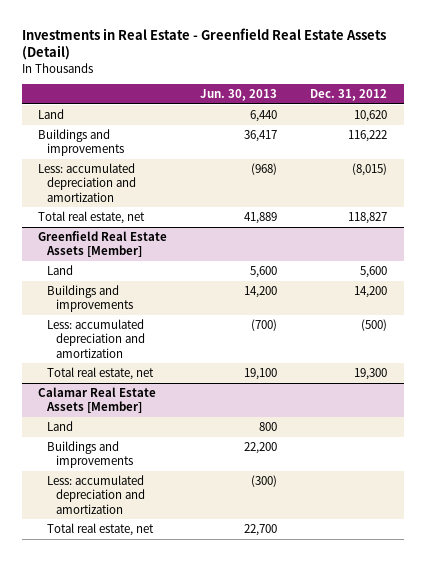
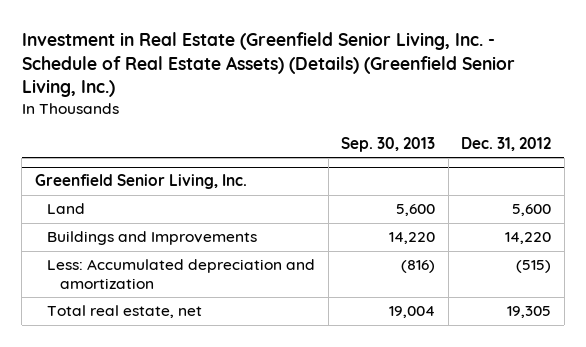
[21,27,386,61] Investments in Real Estate - Greenfield Real Estate Assets (Detail) -> [21,31,515,98] Investment in Real Estate (Greenfield Senior Living, Inc. - Schedule of Real Estate Assets) (Details) (Greenfield Senior Living, Inc.)
[200,89,278,102] Jun. 30, 2013 -> none
none -> [341,136,436,152] Sep. 30, 2013
[38,109,65,120] Land -> none
[38,129,125,157] Buildings and improvements -> none
[38,163,137,202] Less: accumulated depreciation and amortization -> none
[38,211,146,225] Total real estate, net -> none
[38,231,168,258] Greenfield Real Estate Assets [Member] -> none
none -> [34,174,247,190] Greenfield Senior Living, Inc.
[38,387,157,414] Calamar Real Estate Assets [Member] -> none
[47,421,74,432] Land -> none
[47,441,133,469] Buildings and improvements -> none
[47,475,145,514] Less: accumulated depreciation and amortization -> none
[47,523,155,537] Total real estate, net -> none
[47,285,133,313] Buildings and improvements -> [47,231,258,246] Buildings and Improvements
[354,286,388,299] 14,200 -> [505,232,552,245] 14,220
[47,319,145,358] Less: accumulated depreciation and amortization -> [47,259,316,289] Less: Accumulated depreciation and amortization
[361,319,388,332] (500) -> [516,260,552,274] (515)
[354,368,388,381] 19,300 -> [507,306,552,319] 19,305

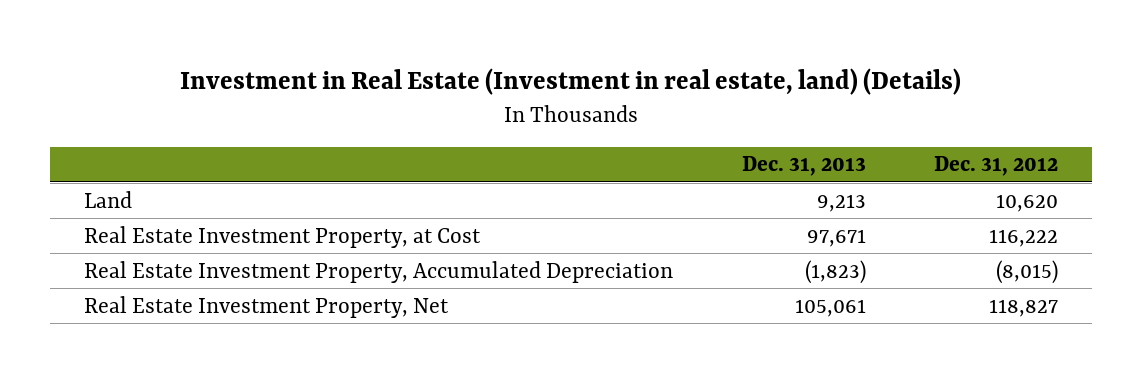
[21,31,515,98] Investment in Real Estate (Greenfield Senior Living, Inc. - Schedule of Real Estate Assets) (Details) (Greenfield Senior Living, Inc.) -> [180,67,962,95] Investment in Real Estate (Investment in real estate, land) (Details)
[341,136,436,152] Sep. 30, 2013 -> none
none -> [741,156,866,177] Dec. 31, 2013
[34,174,247,190] Greenfield Senior Living, Inc. -> none
[47,231,258,246] Buildings and Improvements -> none
[512,204,552,217] 5,600 -> [995,193,1058,212] 10,620
none -> [84,225,482,248] Real Estate Investment Property, at Cost
[47,259,316,289] Less: Accumulated depreciation and amortization -> [84,260,674,283] Real Estate Investment Property, Accumulated Depreciation
[516,260,552,274] (515) -> [995,259,1058,284] (8,015)
[47,305,203,319] Total real estate, net -> [84,295,450,318] Real Estate Investment Property, Net
[507,306,552,319] 19,305 -> [988,298,1058,317] 118,827

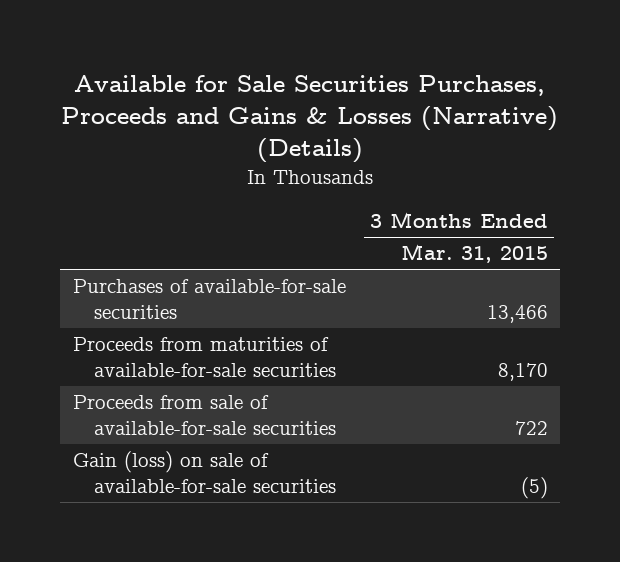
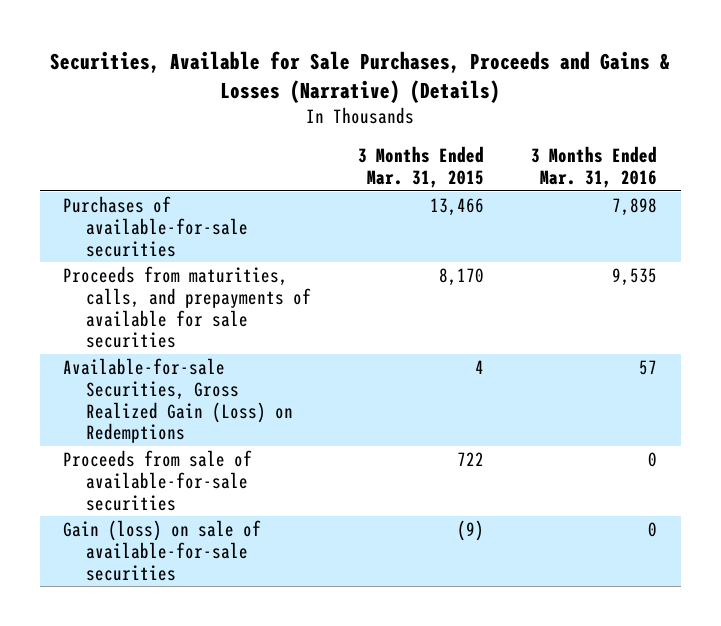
[61,75,559,164] Available for Sale Securities Purchases, Proceeds and Gains & Losses (Narrative) (Details) -> [50,50,671,104] Securities, Available for Sale Purchases, Proceeds and Gains & Losses (Narrative) (Details)
none -> [531,146,658,189] 3 Months Ended Mar. 31, 2016
[72,337,337,378] Proceeds from maturities of available-for-sale securities -> [63,266,312,349] Proceeds from maturities, calls, and prepayments of available for sale securities
none -> [63,358,294,444] Available-for-sale Securities, Gross Realized Gain (Loss) on Redemptions
[520,477,548,500] (5) -> [457,520,485,542] (9)

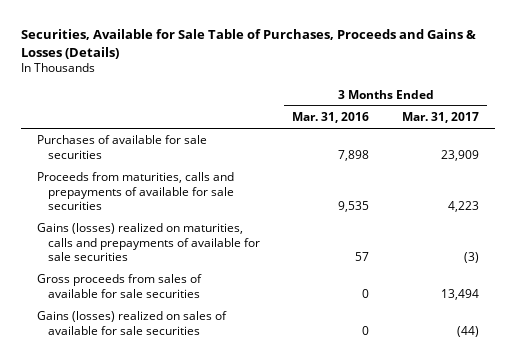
[50,50,671,104] Securities, Available for Sale Purchases, Proceeds and Gains & Losses (Narrative) (Details) -> [21,28,477,59] Securities, Available for Sale Table of Purchases, Proceeds and Gains & Losses (Details)
[358,146,485,189] 3 Months Ended Mar. 31, 2015 -> none
none -> [402,112,480,124] Mar. 31, 2017
[63,196,249,257] Purchases of available-for-sale securities -> [37,135,208,159] Purchases of available for sale securities
[63,266,312,349] Proceeds from maturities, calls, and prepayments of available for sale securities -> [37,172,235,210] Proceeds from maturities, calls and prepayments of available for sale securities
[63,358,294,444] Available-for-sale Securities, Gross Realized Gain (Loss) on Redemptions -> [37,223,260,261] Gains (losses) realized on maturities, calls and prepayments of available for sale securities
[63,450,253,511] Proceeds from sale of available-for-sale securities -> [37,274,203,298] Gross proceeds from sales of available for sale securities
[63,520,262,581] Gain (loss) on sale of available-for-sale securities -> [37,311,228,335] Gains (losses) realized on sales of available for sale securities

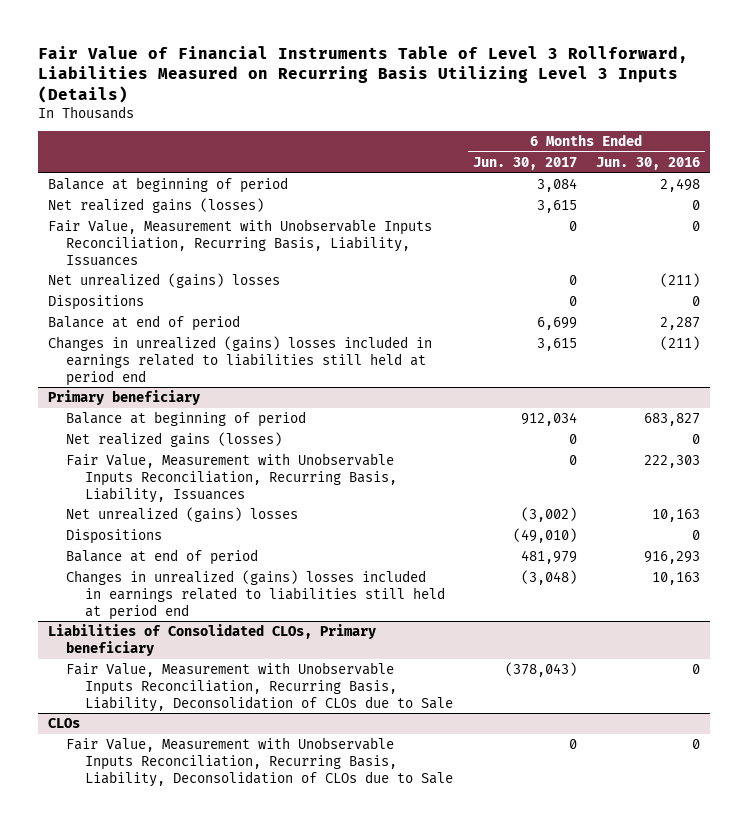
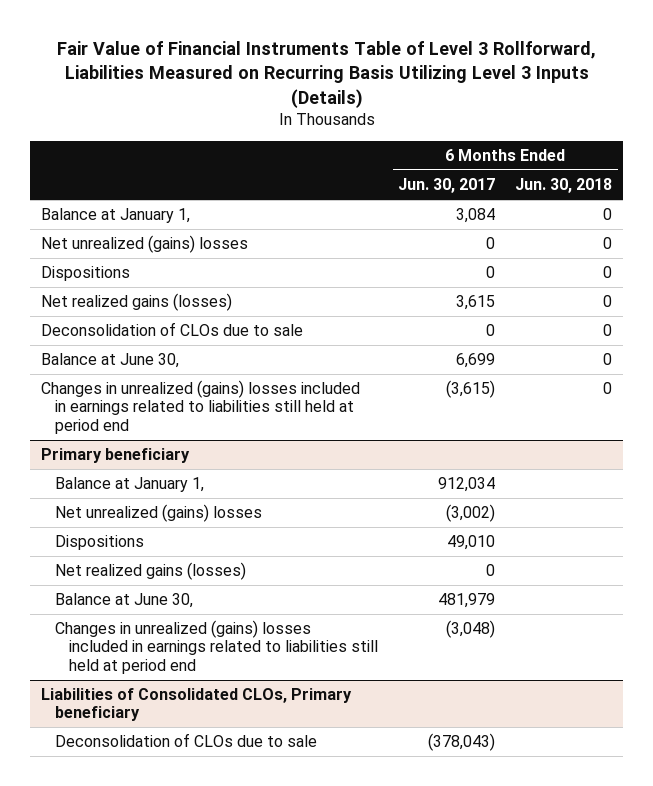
[596,156,701,170] Jun. 30, 2016 -> none
none -> [515,178,613,194] Jun. 30, 2018
[47,219,432,266] Fair Value, Measurement with Unobservable Inputs Reconciliation, Recurring Basis, Liability, Issuances -> none
[47,177,288,194] Balance at beginning of period -> [40,208,190,224] Balance at January 1,
[47,198,264,214] Net realized gains (losses) -> [40,293,232,312] Net realized gains (losses)
none -> [40,322,303,337] Deconsolidation of CLOs due to sale
[47,315,240,332] Balance at end of period -> [40,353,179,369] Balance at June 30,
[536,338,577,352] 3,615 -> [446,380,496,399] (3,615)
[66,453,398,503] Fair Value, Measurement with Unobservable Inputs Reconciliation, Recurring Basis, Liability, Issuances -> none
[66,411,307,428] Balance at beginning of period -> [54,477,204,493] Balance at January 1,
[512,528,577,544] (49,010) -> [447,535,496,551] 49,010
[66,432,283,448] Net realized gains (losses) -> [54,562,246,581] Net realized gains (losses)
[66,549,259,566] Balance at end of period -> [54,593,193,609] Balance at June 30,
[47,718,80,729] CLOs -> none
[66,737,454,787] Fair Value, Measurement with Unobservable Inputs Reconciliation, Recurring Basis, Liability, Deconsolidation of CLOs due to Sale -> none
[66,662,454,712] Fair Value, Measurement with Unobservable Inputs Reconciliation, Recurring Basis, Liability, Deconsolidation of CLOs due to Sale -> [54,733,317,748] Deconsolidation of CLOs due to sale

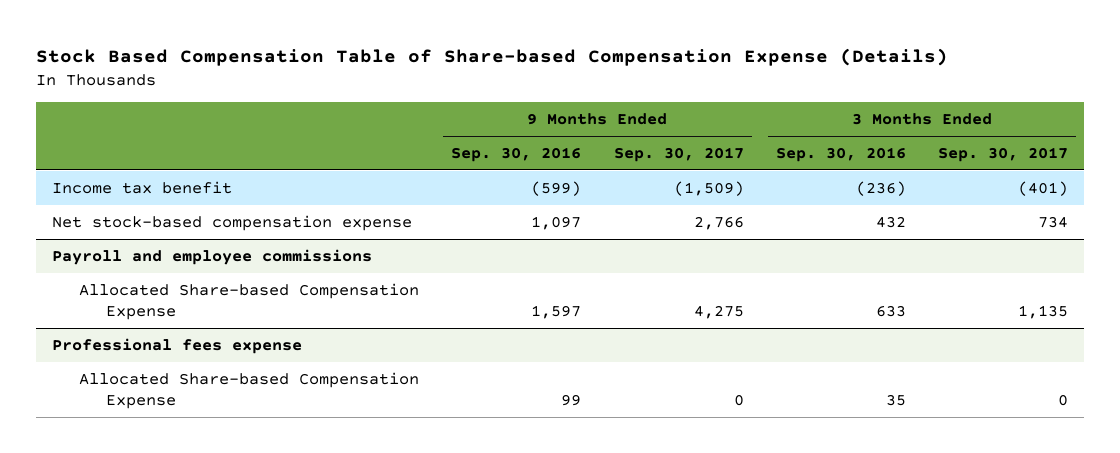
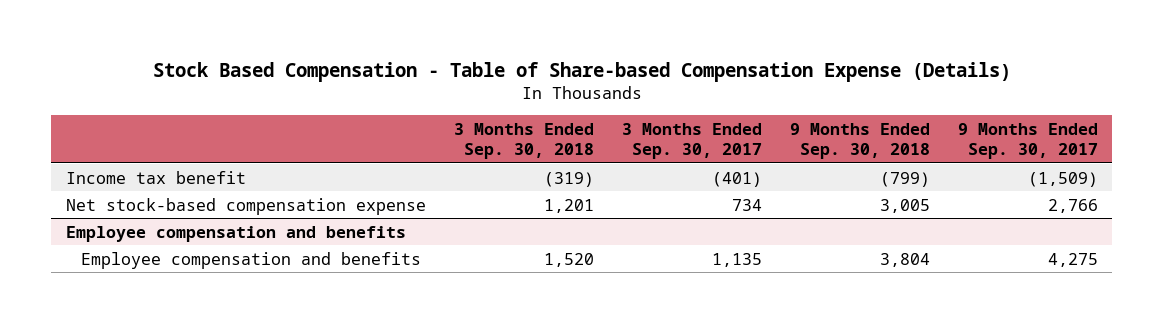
[35,48,948,67] Stock Based Compensation Table of Share-based Compensation Expense (Details) -> [152,61,1011,82] Stock Based Compensation - Table of Share-based Compensation Expense (Details)
[451,146,582,162] Sep. 30, 2016 -> none
[775,146,906,162] Sep. 30, 2016 -> none
none -> [453,122,594,159] 3 Months Ended Sep. 30, 2018
none -> [790,122,931,159] 9 Months Ended Sep. 30, 2018
[51,337,302,354] Professional fees expense -> none
[79,371,420,410] Allocated Share-based Compensation Expense -> none
[51,248,372,265] Payroll and employee commissions -> [65,225,406,242] Employee compensation and benefits
[79,282,420,321] Allocated Share-based Compensation Expense -> [81,251,422,269] Employee compensation and benefits

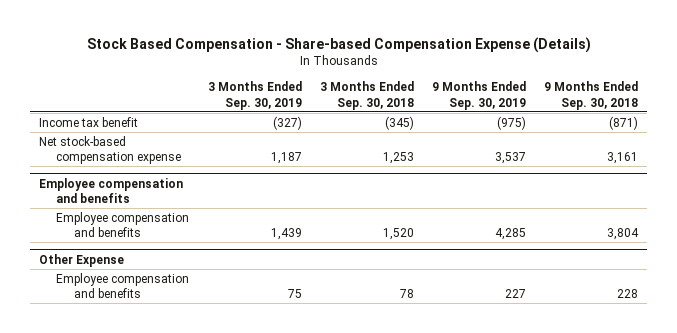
[152,61,1011,82] Stock Based Compensation - Table of Share-based Compensation Expense (Details) -> [86,36,591,53] Stock Based Compensation - Share-based Compensation Expense (Details)
[621,122,762,159] 3 Months Ended Sep. 30, 2017 -> none
[958,122,1099,159] 9 Months Ended Sep. 30, 2017 -> none
none -> [207,80,302,110] 3 Months Ended Sep. 30, 2019
none -> [431,80,526,110] 9 Months Ended Sep. 30, 2019
[543,171,594,187] (319) -> [384,115,414,130] (345)
[880,171,931,187] (799) -> [608,115,638,130] (871)
[543,198,594,213] 1,201 -> [382,152,414,165] 1,253
[880,198,931,213] 3,005 -> [606,152,638,165] 3,161
none -> [39,253,125,267] Other Expense
none -> [56,272,190,299] Employee compensation and benefits

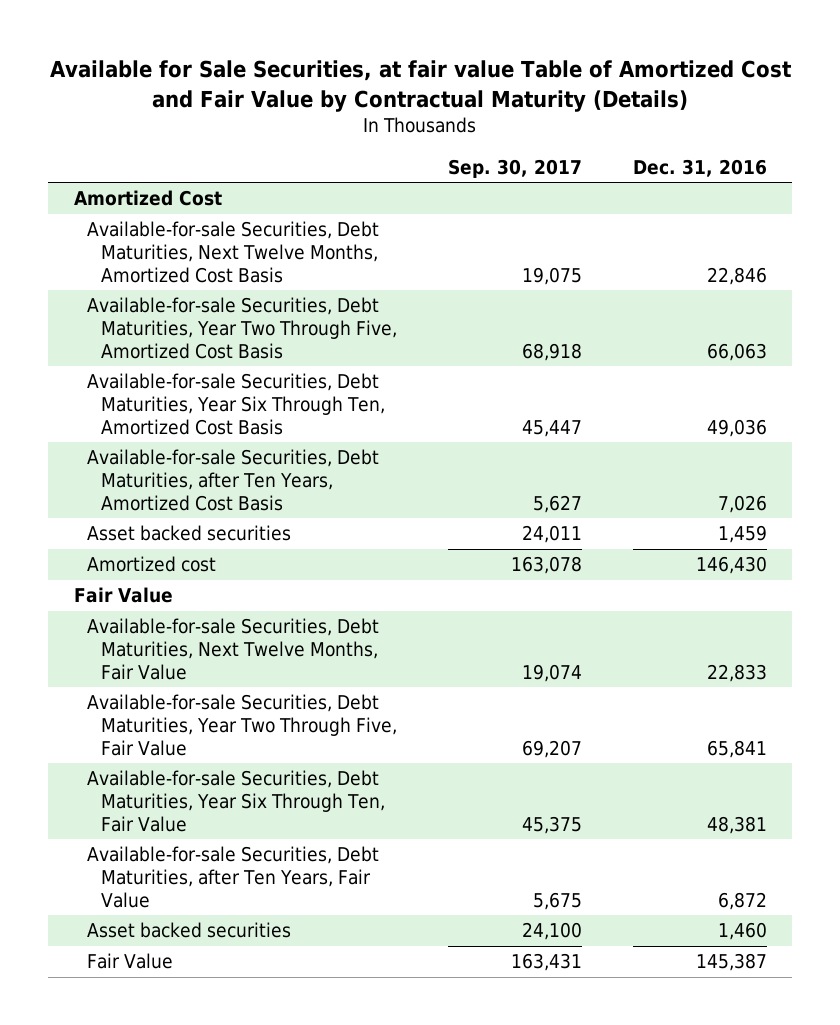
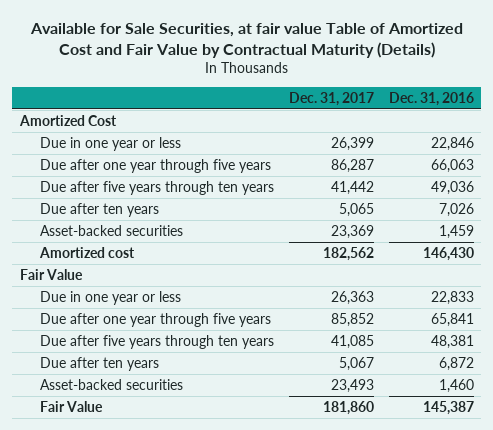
[447,158,582,178] Sep. 30, 2017 -> none
none -> [288,91,374,106] Dec. 31, 2017
[87,221,380,283] Available-for-sale Securities, Debt Maturities, Next Twelve Months, Amortized Cost Basis -> [40,136,182,151] Due in one year or less
[87,297,398,359] Available-for-sale Securities, Debt Maturities, Year Two Through Five, Amortized Cost Basis -> [40,158,272,173] Due after one year through five years
[87,373,386,435] Available-for-sale Securities, Debt Maturities, Year Six Through Ten, Amortized Cost Basis -> [40,180,275,195] Due after five years through ten years
[87,449,380,511] Available-for-sale Securities, Debt Maturities, after Ten Years, Amortized Cost Basis -> [40,202,160,217] Due after ten years
[87,525,292,542] Asset backed securities -> [40,224,184,236] Asset-backed securities
[87,618,380,680] Available-for-sale Securities, Debt Maturities, Next Twelve Months, Fair Value -> [40,290,182,305] Due in one year or less
[87,694,398,756] Available-for-sale Securities, Debt Maturities, Year Two Through Five, Fair Value -> [40,312,272,327] Due after one year through five years
[87,770,386,832] Available-for-sale Securities, Debt Maturities, Year Six Through Ten, Fair Value -> [40,334,275,349] Due after five years through ten years
[87,846,380,908] Available-for-sale Securities, Debt Maturities, after Ten Years, Fair Value -> [40,356,160,371] Due after ten years
[87,922,292,939] Asset backed securities -> [40,378,184,390] Asset-backed securities

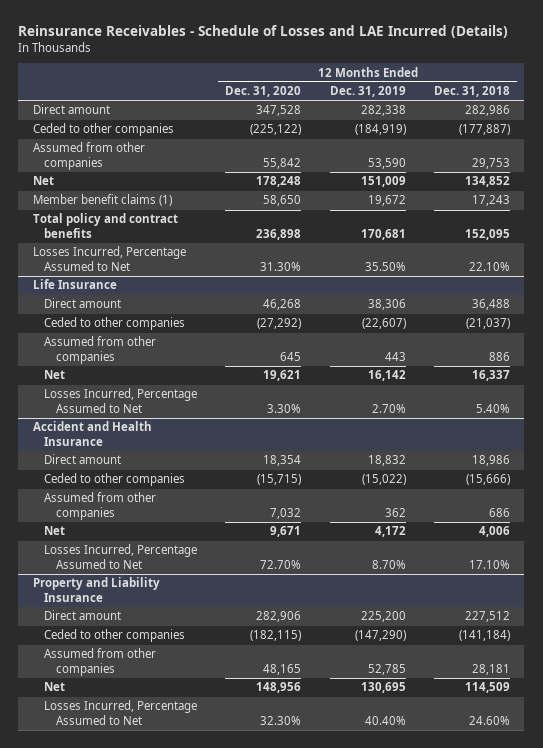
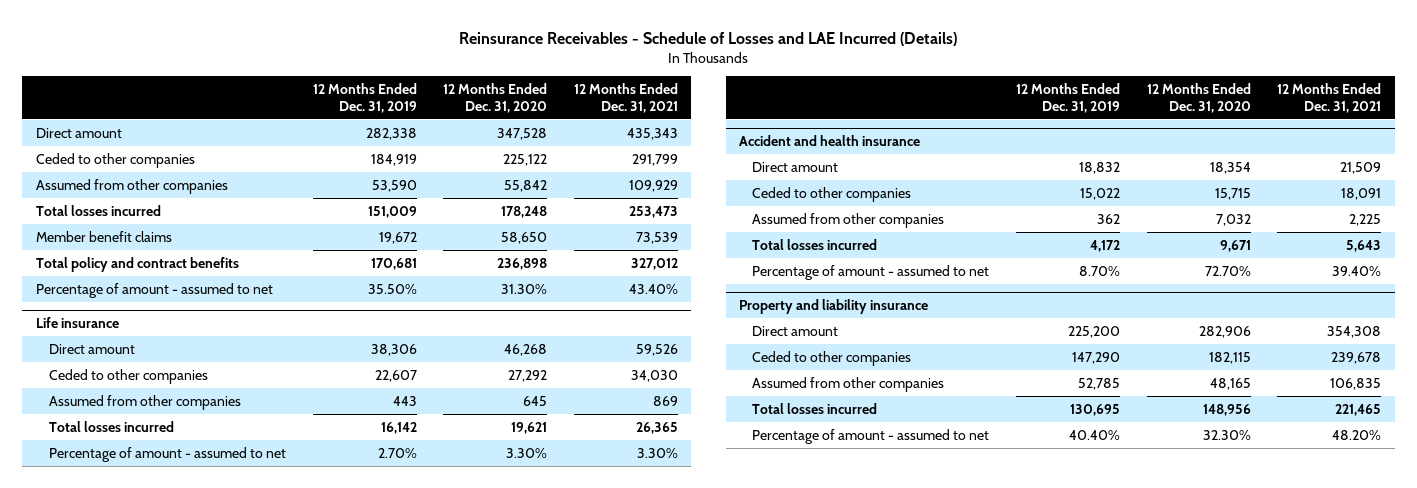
[434,86,511,98] Dec. 31, 2018 -> none
none -> [573,83,678,113] 12 Months Ended Dec. 31, 2021
[250,124,302,136] (225,122) -> [503,153,548,166] 225,122
[354,124,406,136] (184,919) -> [370,153,417,166] 184,919
[32,176,54,186] Net -> [35,204,161,216] Total losses incurred
[32,194,172,207] Member benefit claims (1) -> [35,230,172,242] Member benefit claims
[32,246,186,271] Losses Incurred, Percentage Assumed to Net -> [35,282,273,298] Percentage of amount - assumed to net
[32,279,117,290] Life Insurance -> [35,317,119,329] Life insurance
[257,318,302,330] (27,292) -> [508,369,548,382] 27,292
[361,318,406,330] (22,607) -> [374,369,417,382] 22,607
[44,370,66,380] Net -> [48,420,174,432] Total losses incurred
[44,388,198,413] Losses Incurred, Percentage Assumed to Net -> [48,446,286,462] Percentage of amount - assumed to net
[32,421,152,446] Accident and Health Insurance -> [739,135,921,147] Accident and health insurance
[257,474,302,486] (15,715) -> [1214,187,1251,200] 15,715
[361,474,406,486] (15,022) -> [1079,187,1120,200] 15,022
[44,526,66,536] Net -> [752,238,878,250] Total losses incurred
[44,544,198,569] Losses Incurred, Percentage Assumed to Net -> [752,264,990,280] Percentage of amount - assumed to net
[32,577,160,602] Property and Liability Insurance -> [739,299,929,315] Property and liability insurance
[250,630,302,642] (182,115) -> [1208,351,1251,364] 182,115
[354,630,406,642] (147,290) -> [1071,351,1120,364] 147,290
[44,682,66,692] Net -> [752,402,878,414] Total losses incurred
[44,700,198,725] Losses Incurred, Percentage Assumed to Net -> [752,428,990,444] Percentage of amount - assumed to net

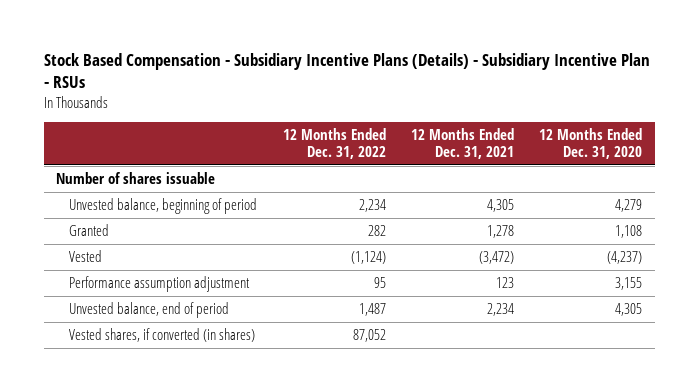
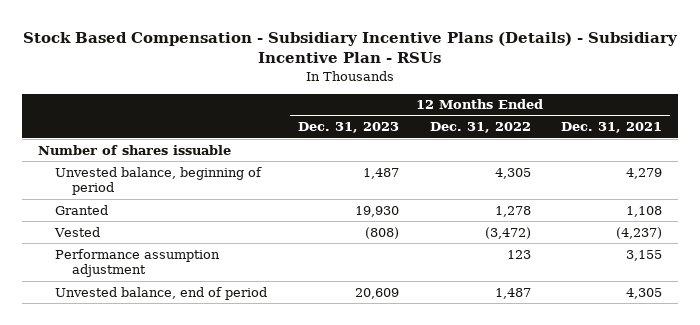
[539,128,643,159] 12 Months Ended Dec. 31, 2020 -> none
none -> [297,122,399,134] Dec. 31, 2023
[69,327,256,342] Vested shares, if converted (in shares) -> none
[358,198,386,212] 2,234 -> [494,167,531,179] 4,305
[486,198,514,212] 4,305 -> [626,167,663,179] 4,279
[367,224,386,236] 282 -> [494,205,531,217] 1,278
[486,224,514,238] 1,278 -> [626,205,663,217] 1,108
[350,250,386,264] (1,124) -> [484,226,531,239] (3,472)
[478,250,514,264] (3,472) -> [616,226,663,239] (4,237)
[373,276,386,288] 95 -> [506,249,531,259] 123
[495,276,514,288] 123 -> [626,249,663,261] 3,155
[486,302,514,316] 2,234 -> [626,287,663,299] 4,305

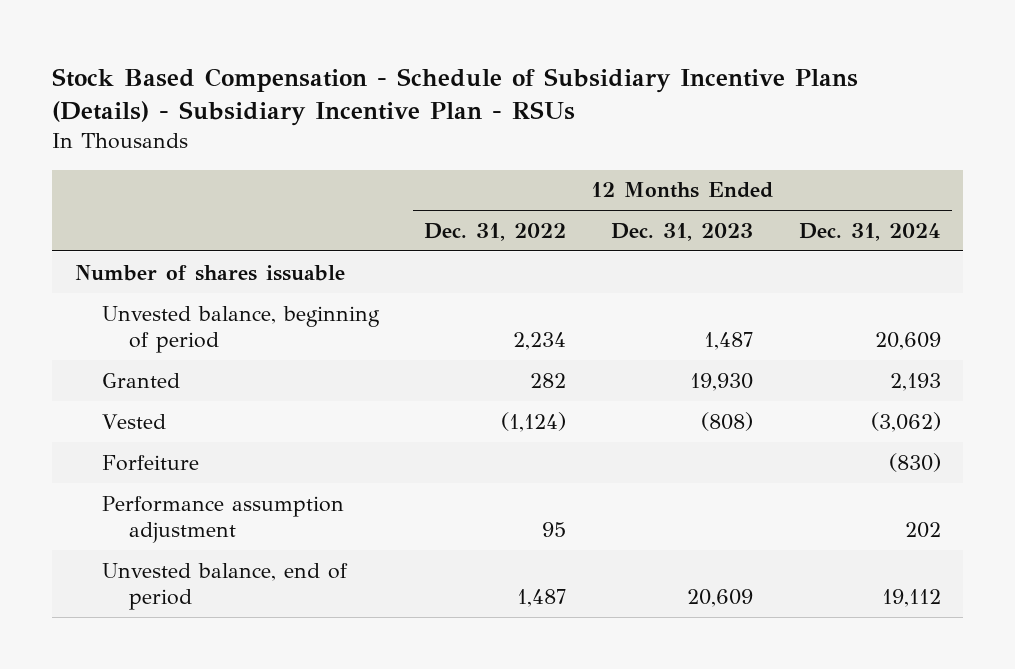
[23,31,679,63] Stock Based Compensation - Subsidiary Incentive Plans (Details) - Subsidiary Incentive Plan - RSUs -> [52,67,859,127] Stock Based Compensation - Schedule of Subsidiary Incentive Plans (Details) - Subsidiary Incentive Plan - RSUs
[561,122,663,134] Dec. 31, 2021 -> none
none -> [798,222,941,241] Dec. 31, 2024
[494,167,531,179] 4,305 -> [513,331,567,350] 2,234
[494,205,531,217] 1,278 -> [530,372,567,388] 282
[484,226,531,239] (3,472) -> [501,411,567,432] (1,124)
none -> [101,454,199,471] Forfeiture
[506,249,531,259] 123 -> [542,521,567,537] 95

